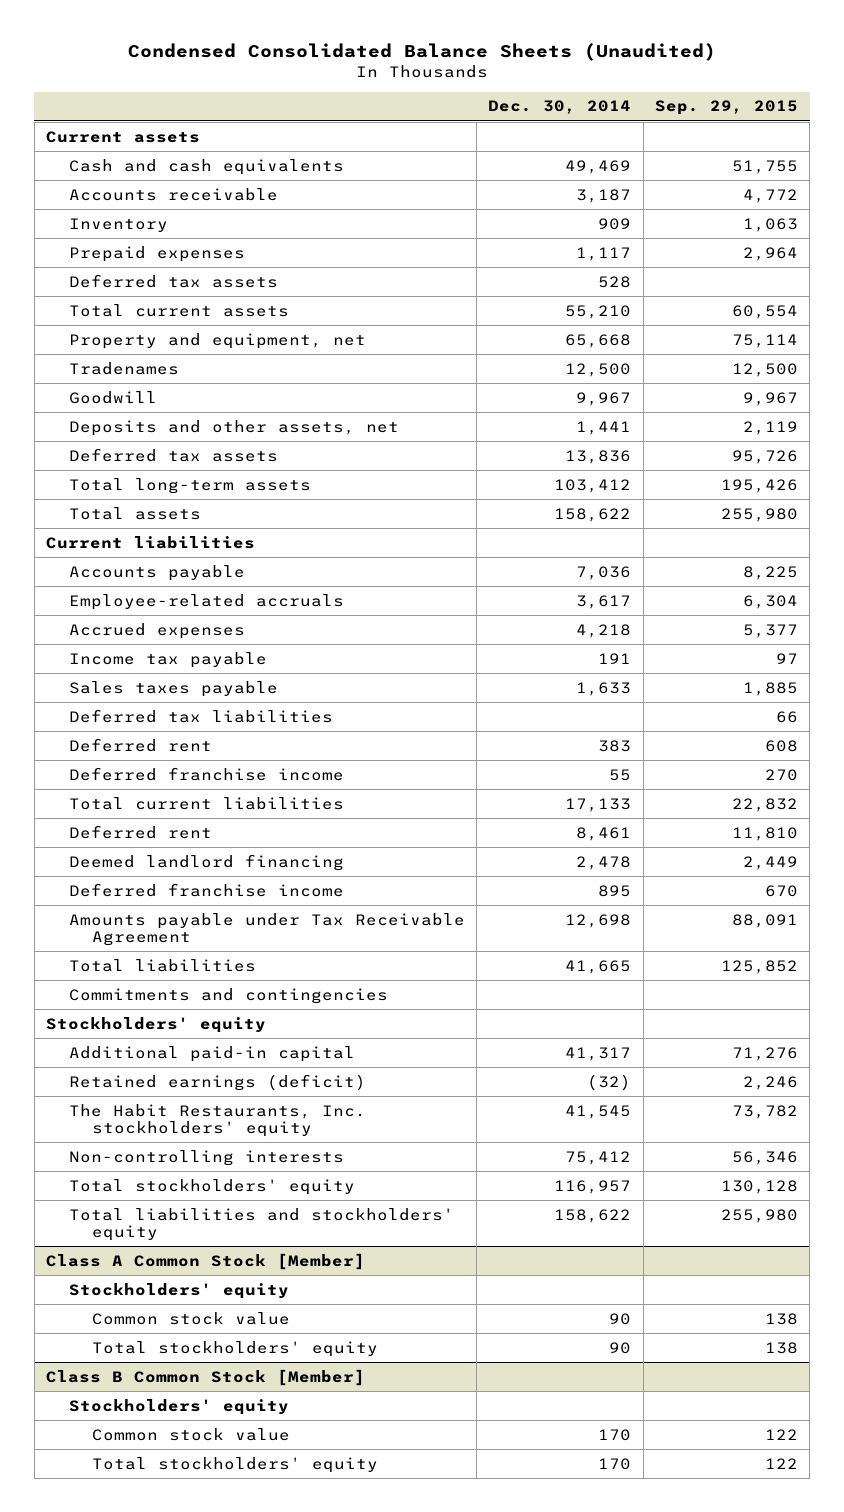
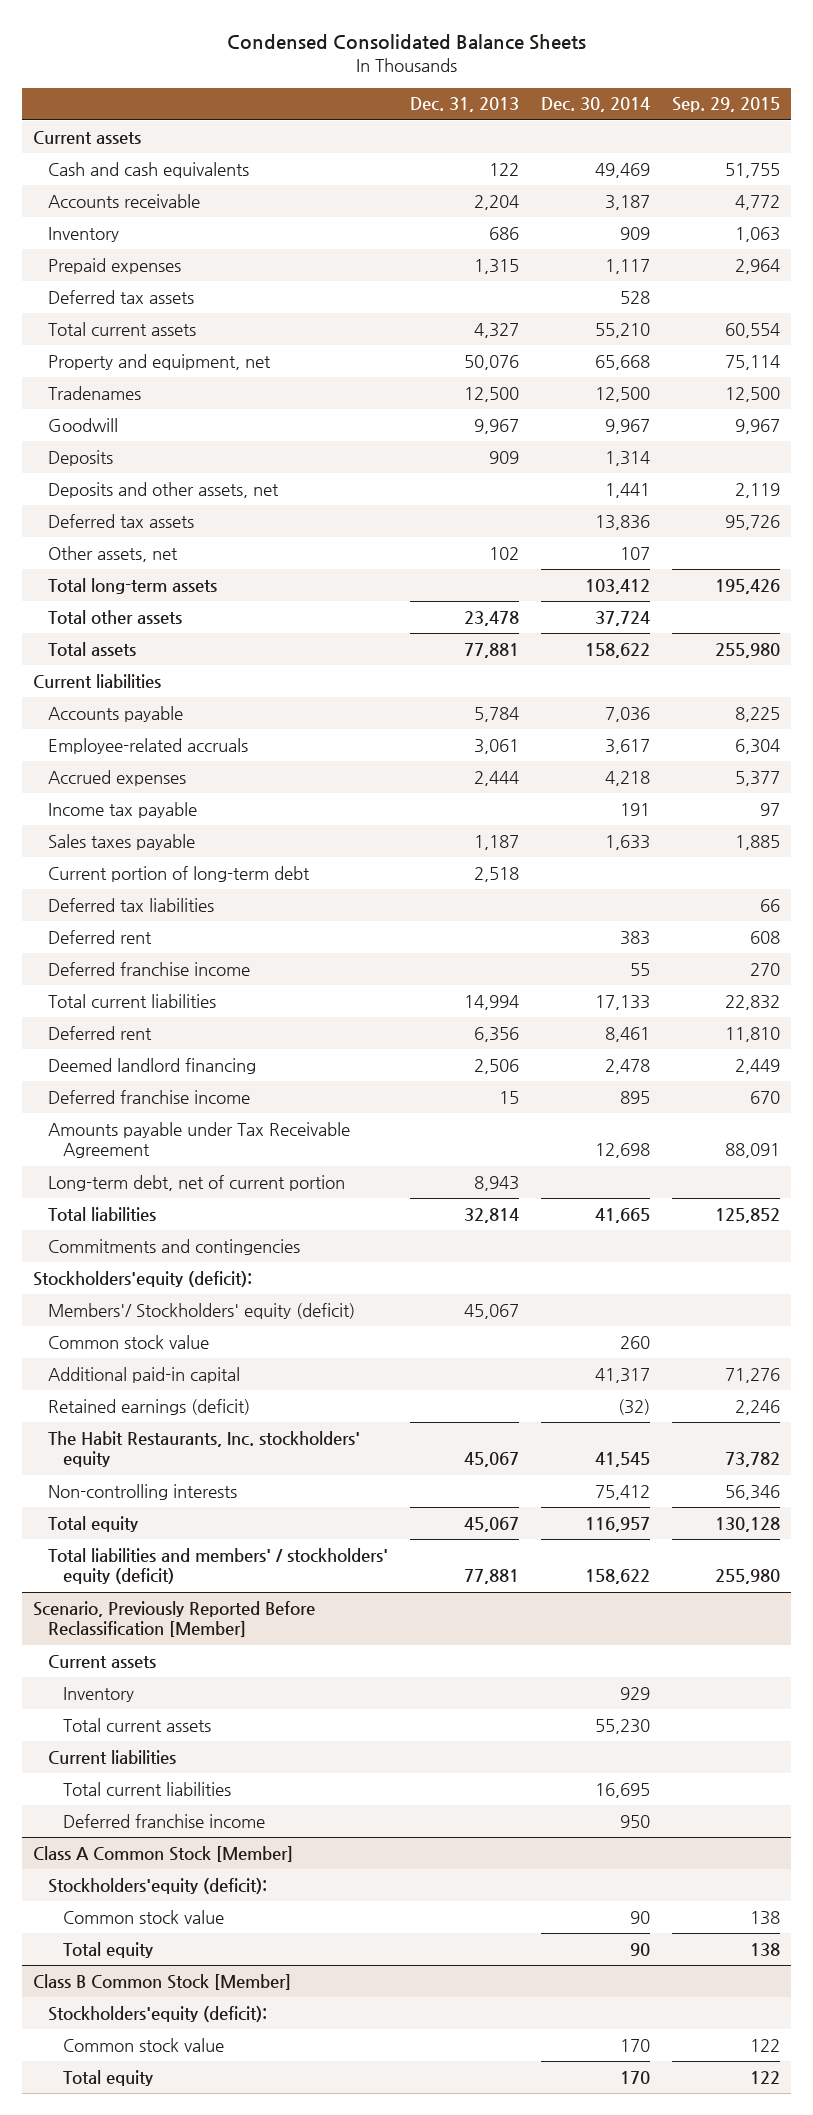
[127,43,716,62] Condensed Consolidated Balance Sheets (Unaudited) -> [226,34,586,51] Condensed Consolidated Balance Sheets
none -> [410,97,520,113] Dec. 31, 2013
none -> [48,449,114,466] Deposits
none -> [48,545,179,562] Other assets, net
none -> [48,609,183,624] Total other assets
none -> [48,865,311,882] Current portion of long-term debt
none -> [48,1174,346,1191] Long-term debt, net of current portion
[45,1016,266,1033] Stockholders' equity -> [33,1270,253,1287] Stockholders'equity (deficit):
none -> [48,1302,356,1319] Members'/ Stockholders' equity (deficit)
none -> [48,1334,210,1349] Common stock value
[69,1178,356,1195] Total stockholders' equity -> [48,1515,139,1532] Total equity
[69,1207,455,1241] Total liabilities and stockholders' equity -> [48,1547,389,1585] Total liabilities and members' / stockholders' equity (deficit)
none -> [33,1600,316,1638] Scenario, Previously Reported Before Reclassification [Member]
none -> [48,1654,157,1668] Current assets
none -> [63,1686,135,1702] Inventory
none -> [63,1717,212,1732] Total current assets
none -> [48,1749,177,1764] Current liabilities
none -> [63,1781,232,1796] Total current liabilities
none -> [63,1813,266,1828] Deferred franchise income
[69,1282,290,1299] Stockholders' equity -> [48,1877,268,1894] Stockholders'equity (deficit):
[92,1340,379,1357] Total stockholders' equity -> [63,1941,154,1958] Total equity
[69,1398,290,1415] Stockholders' equity -> [48,2005,268,2022] Stockholders'equity (deficit):
[92,1456,379,1473] Total stockholders' equity -> [63,2069,154,2086] Total equity

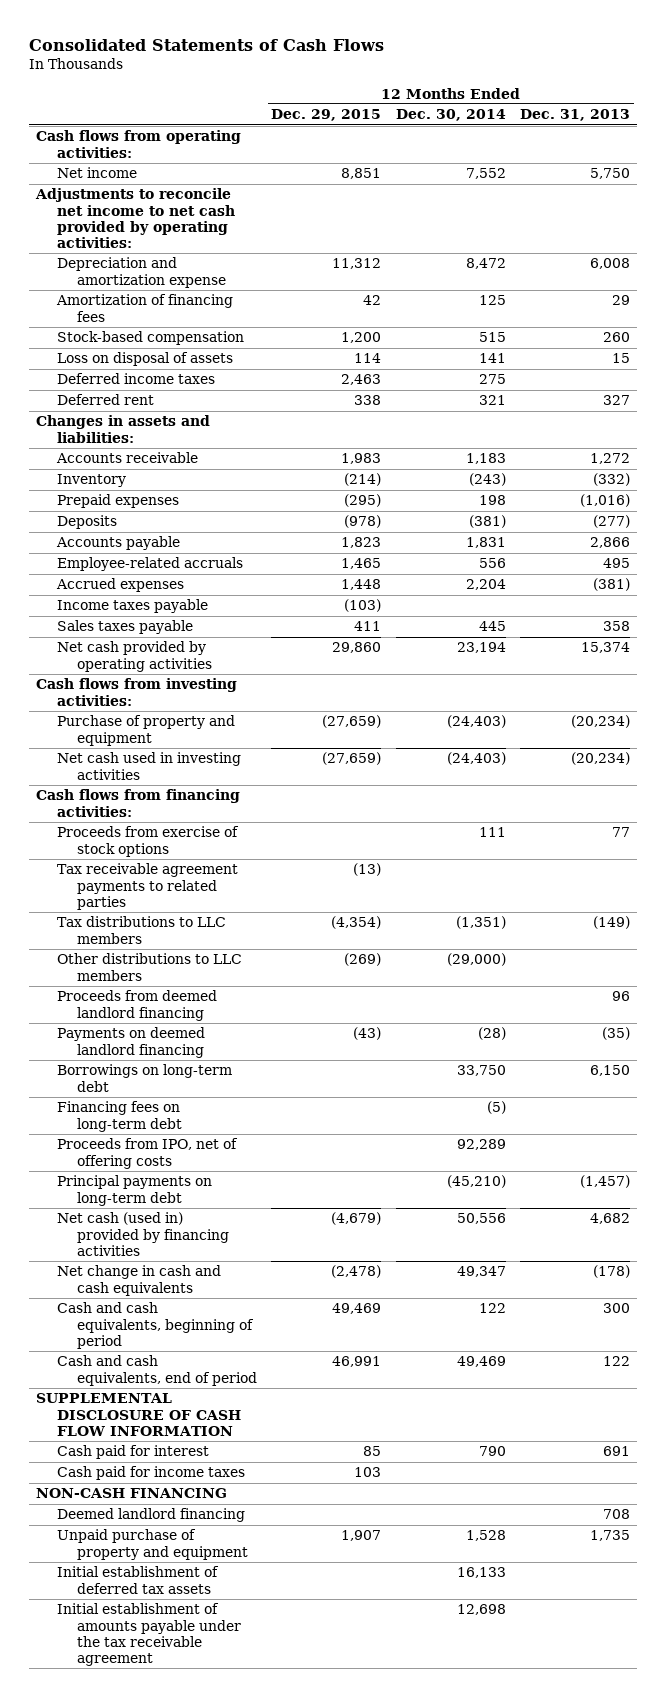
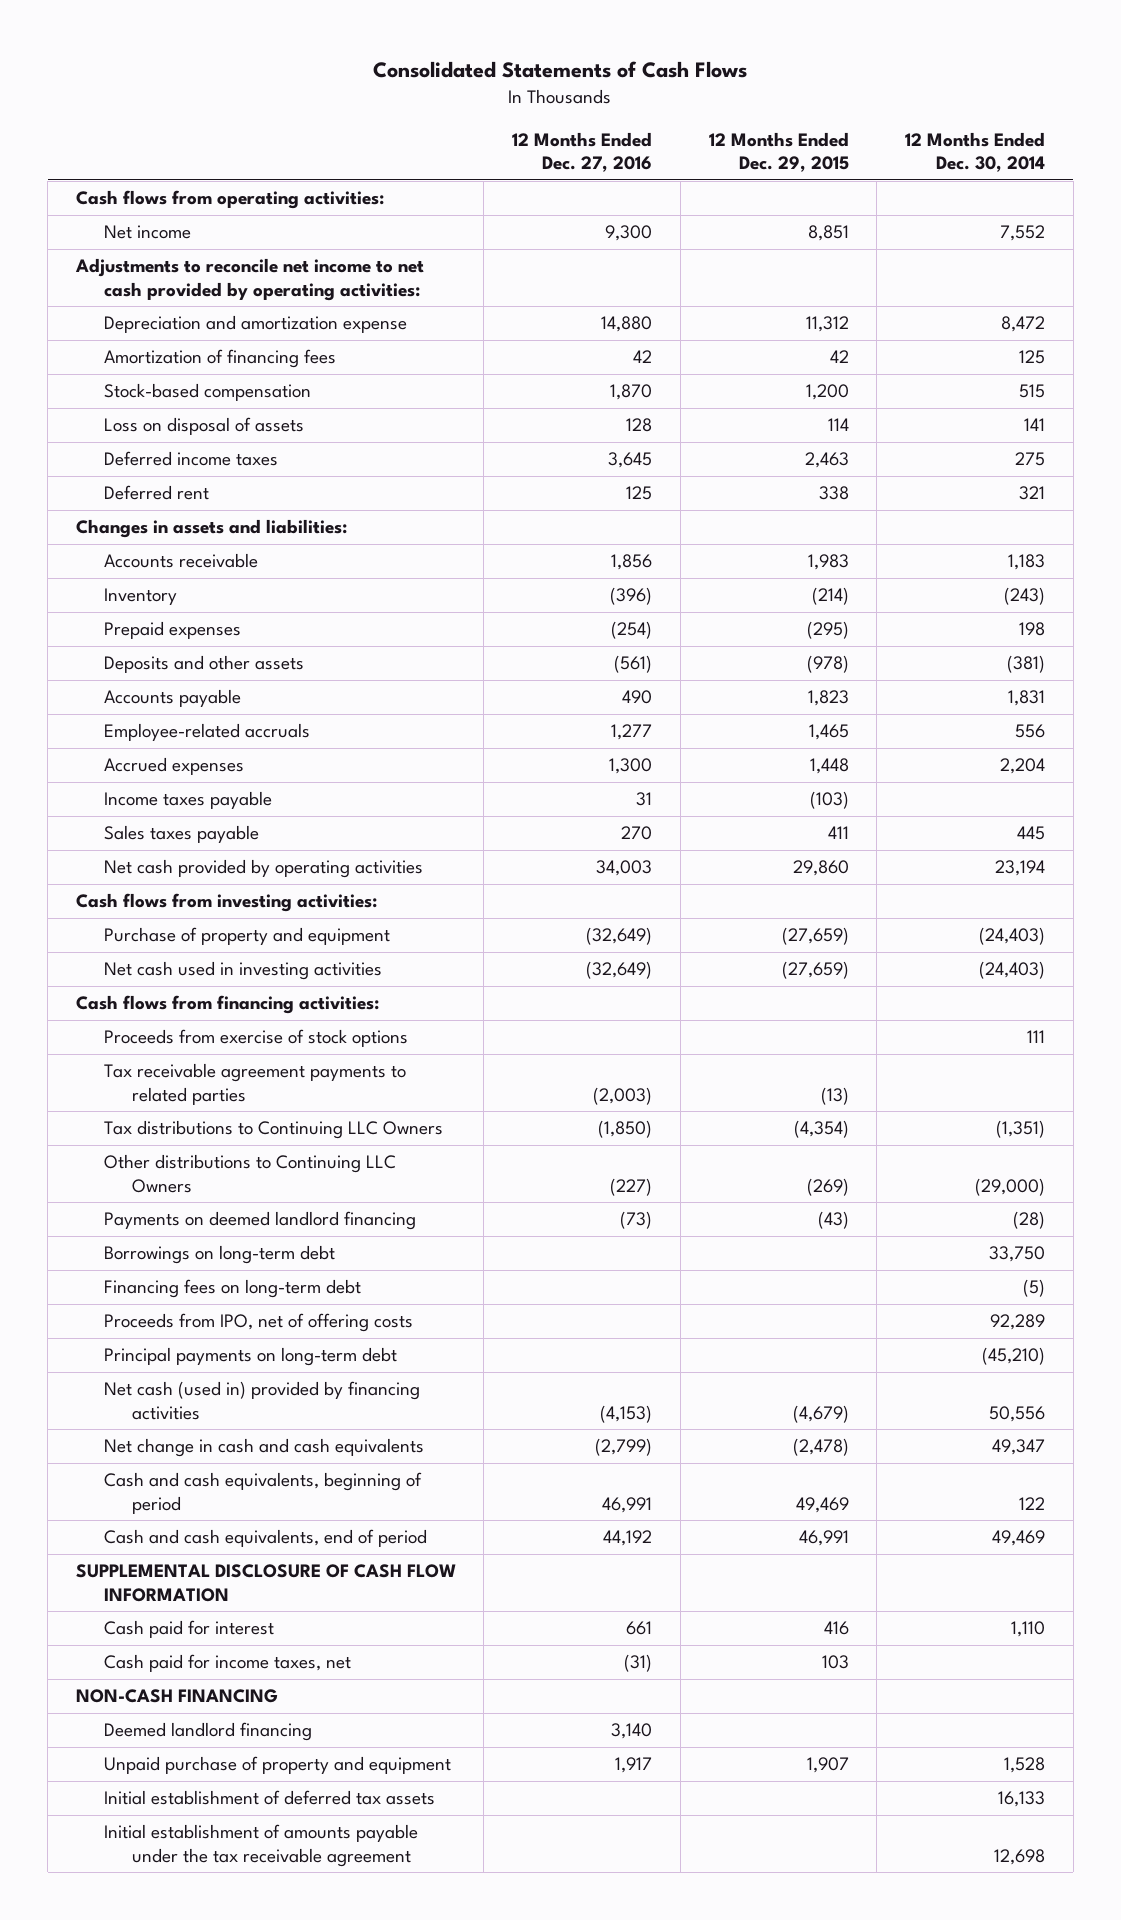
[520,109,631,122] Dec. 31, 2013 -> none
none -> [512,131,653,173] 12 Months Ended Dec. 27, 2016
[56,515,117,530] Deposits -> [103,655,304,674] Deposits and other assets
[56,990,217,1021] Proceeds from deemed landlord financing -> none
[56,916,226,944] Tax distributions to LLC members -> [103,1120,443,1140] Tax distributions to Continuing LLC Owners
[56,953,242,981] Other distributions to LLC members -> [103,1154,396,1193] Other distributions to Continuing LLC Owners
[363,1446,382,1457] 85 -> [823,1621,849,1636] 416
[478,1446,506,1457] 790 -> [1011,1621,1046,1638] 1,110
[56,1466,245,1481] Cash paid for income taxes -> [103,1654,351,1673] Cash paid for income taxes, net

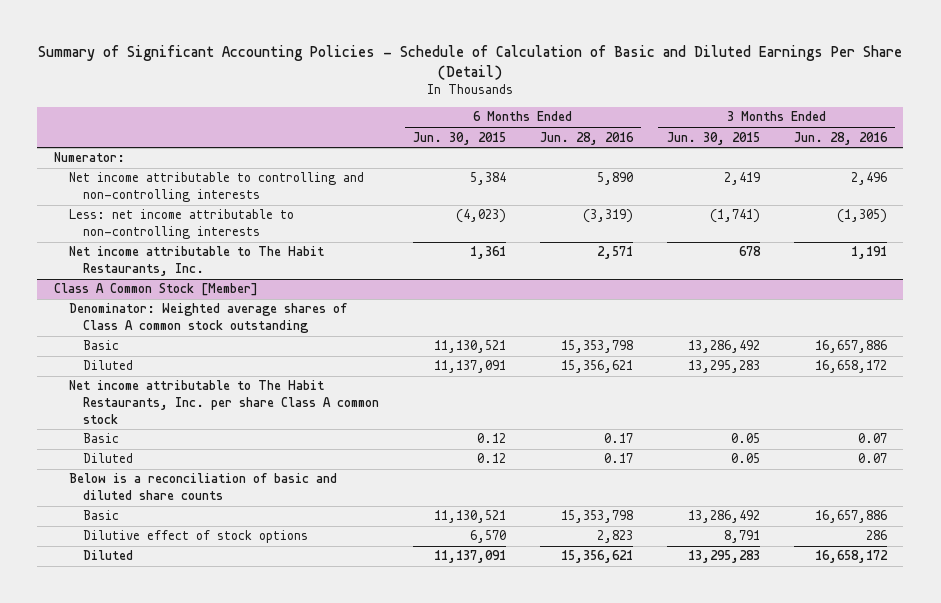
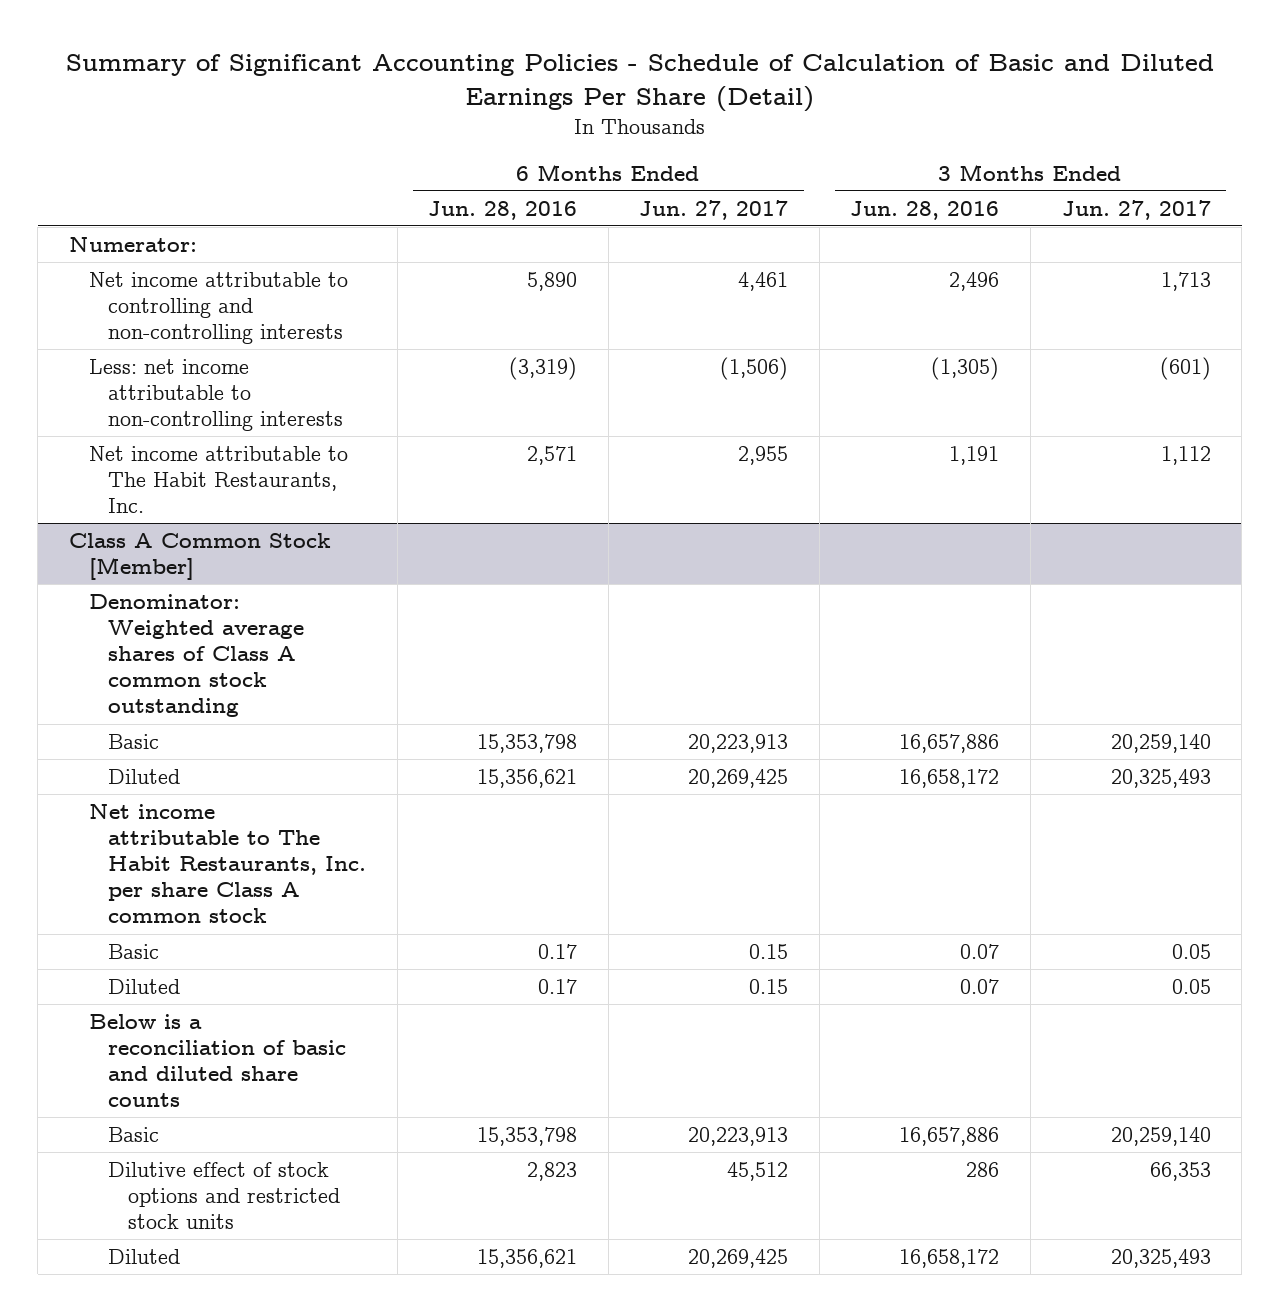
[413,131,507,145] Jun. 30, 2015 -> none
[666,131,760,145] Jun. 30, 2015 -> none
none -> [639,199,789,220] Jun. 27, 2017
none -> [1061,199,1211,220] Jun. 27, 2017
[83,530,309,544] Dilutive effect of stock options -> [108,1161,341,1230] Dilutive effect of stock options and restricted stock units

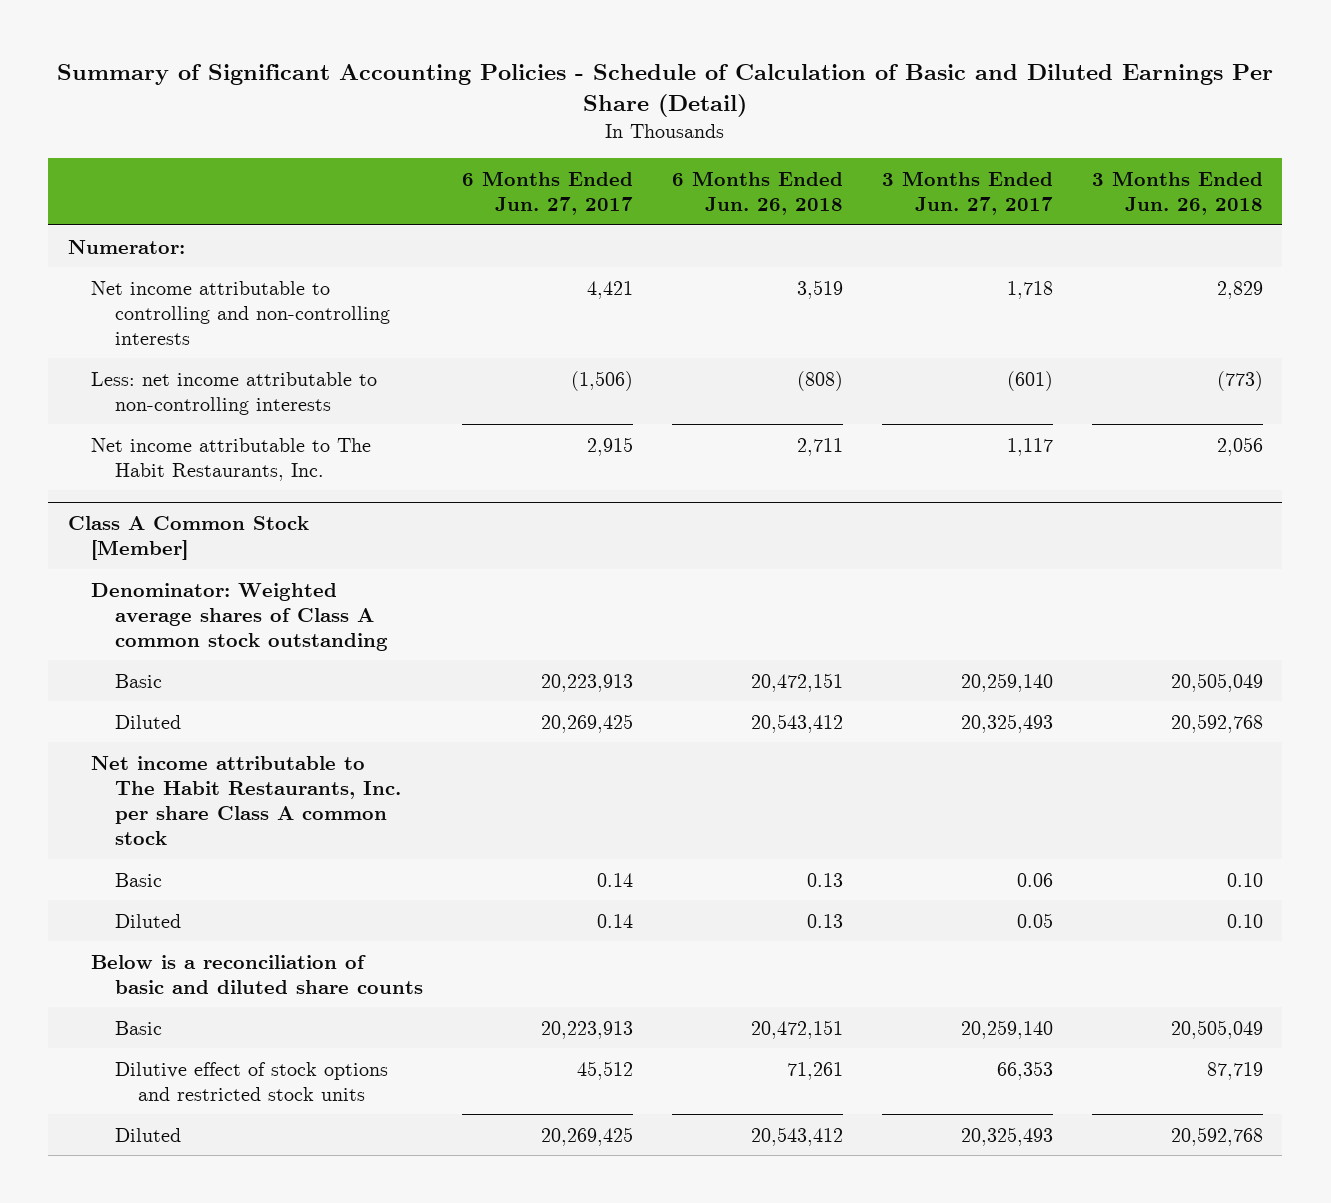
[428,200,578,220] Jun. 28, 2016 -> none
[850,200,1000,220] Jun. 28, 2016 -> none
none -> [671,170,843,215] 6 Months Ended Jun. 26, 2018
none -> [1091,170,1263,215] 3 Months Ended Jun. 26, 2018
[738,271,789,291] 4,461 -> [586,280,633,299] 4,421
[1160,271,1211,291] 1,713 -> [1006,280,1053,299] 1,718
[738,445,789,465] 2,955 -> [586,436,633,456] 2,915
[1160,445,1211,465] 1,112 -> [1006,437,1053,456] 1,117
[749,943,789,959] 0.15 -> [596,872,633,887] 0.14
[1171,943,1211,959] 0.05 -> [1016,872,1053,887] 0.06
[749,978,789,994] 0.15 -> [596,913,633,928] 0.14

